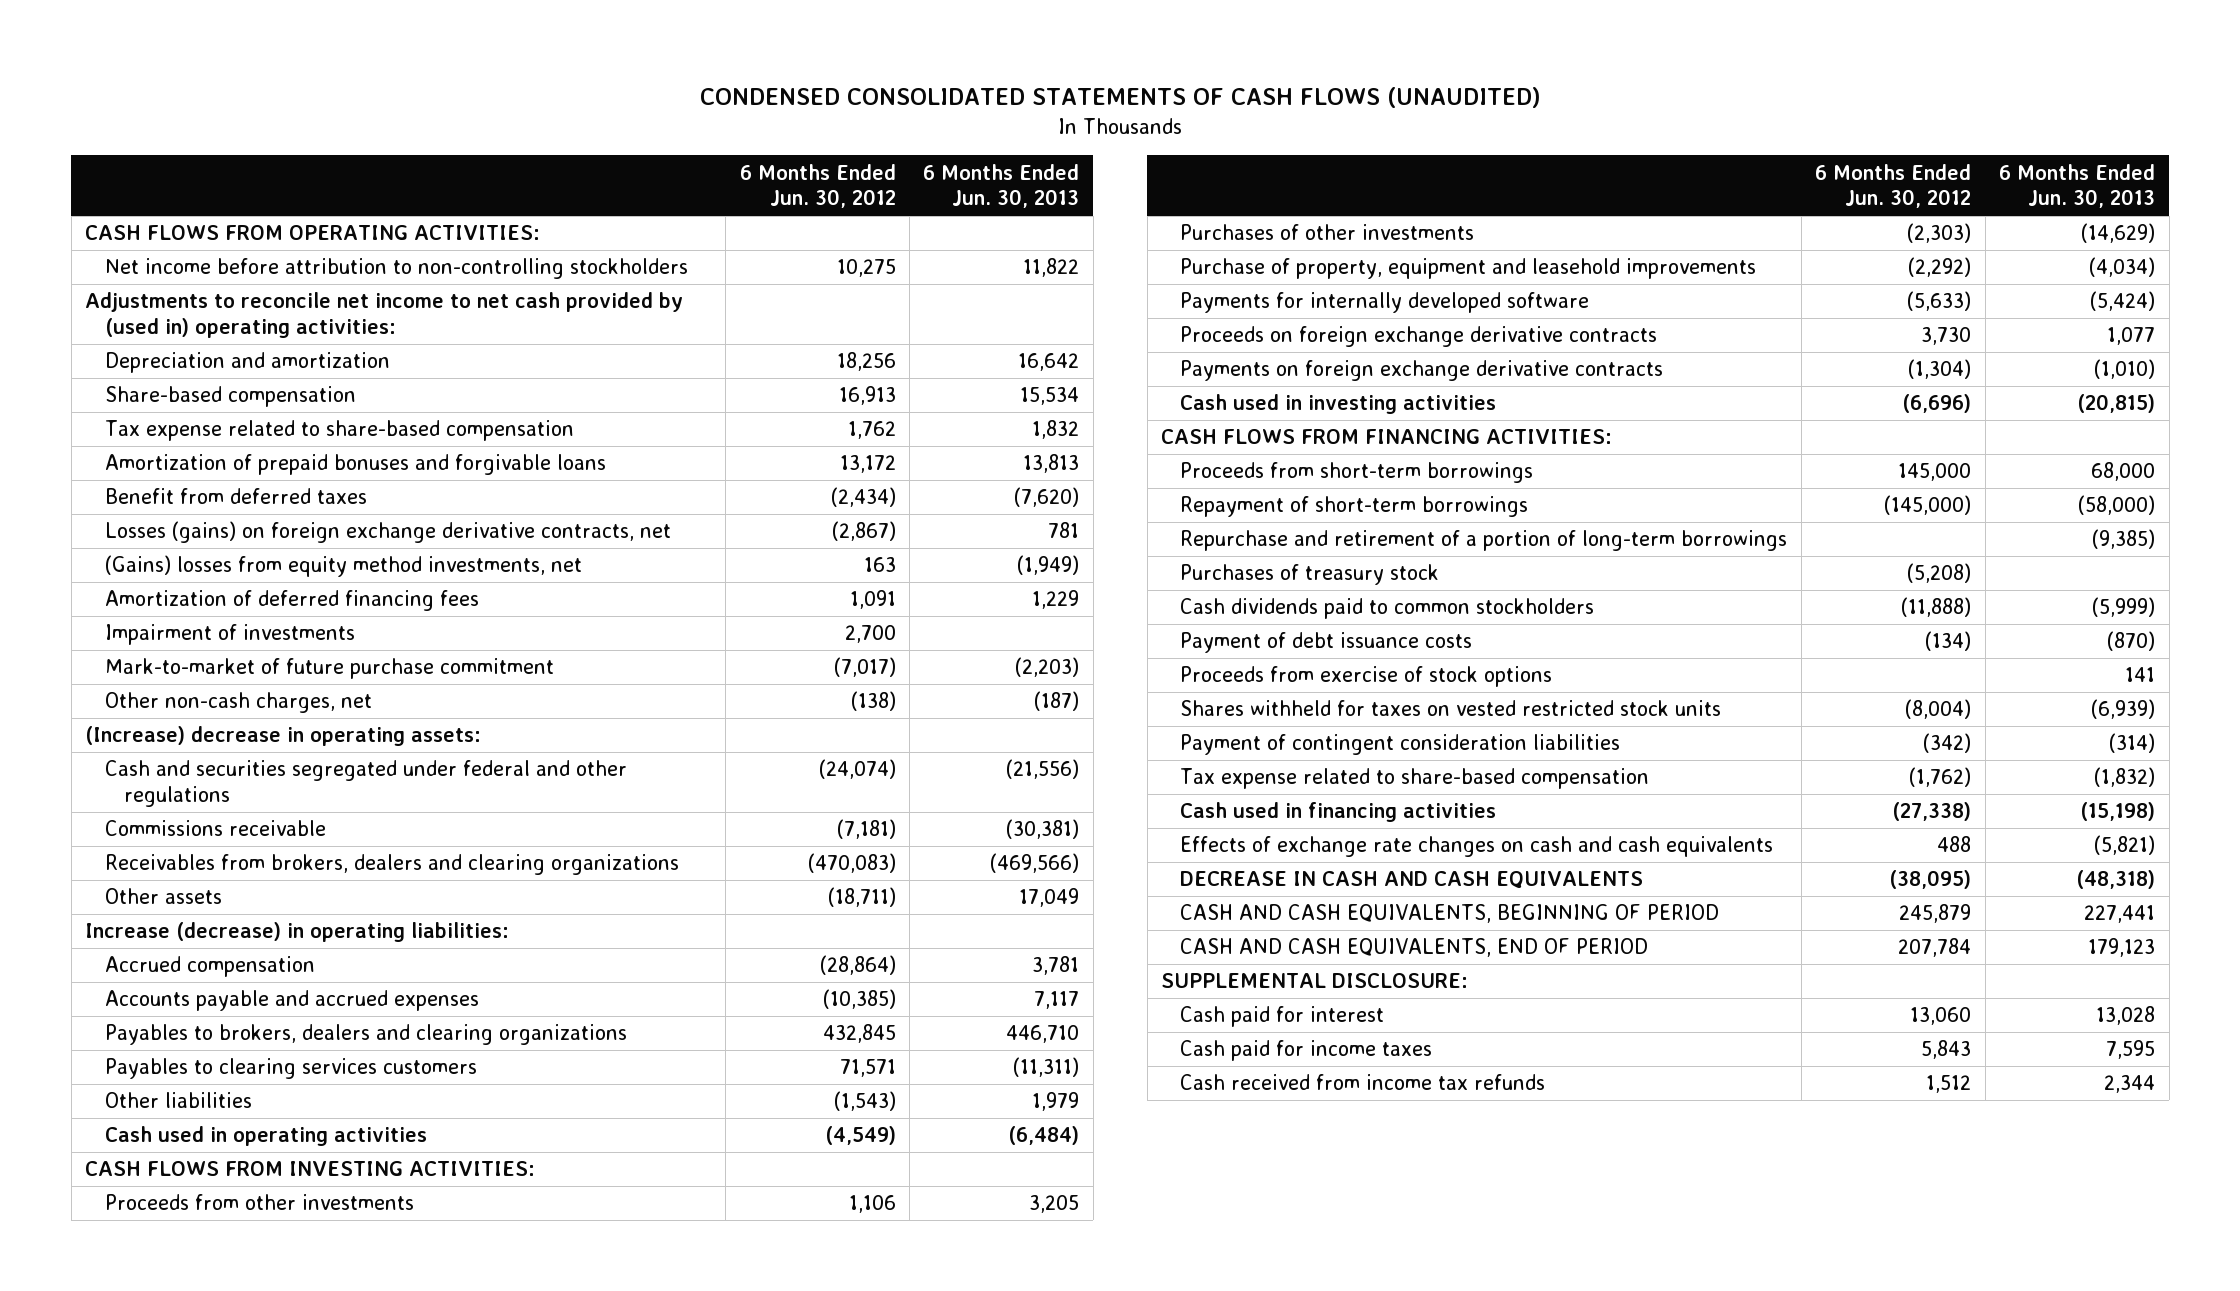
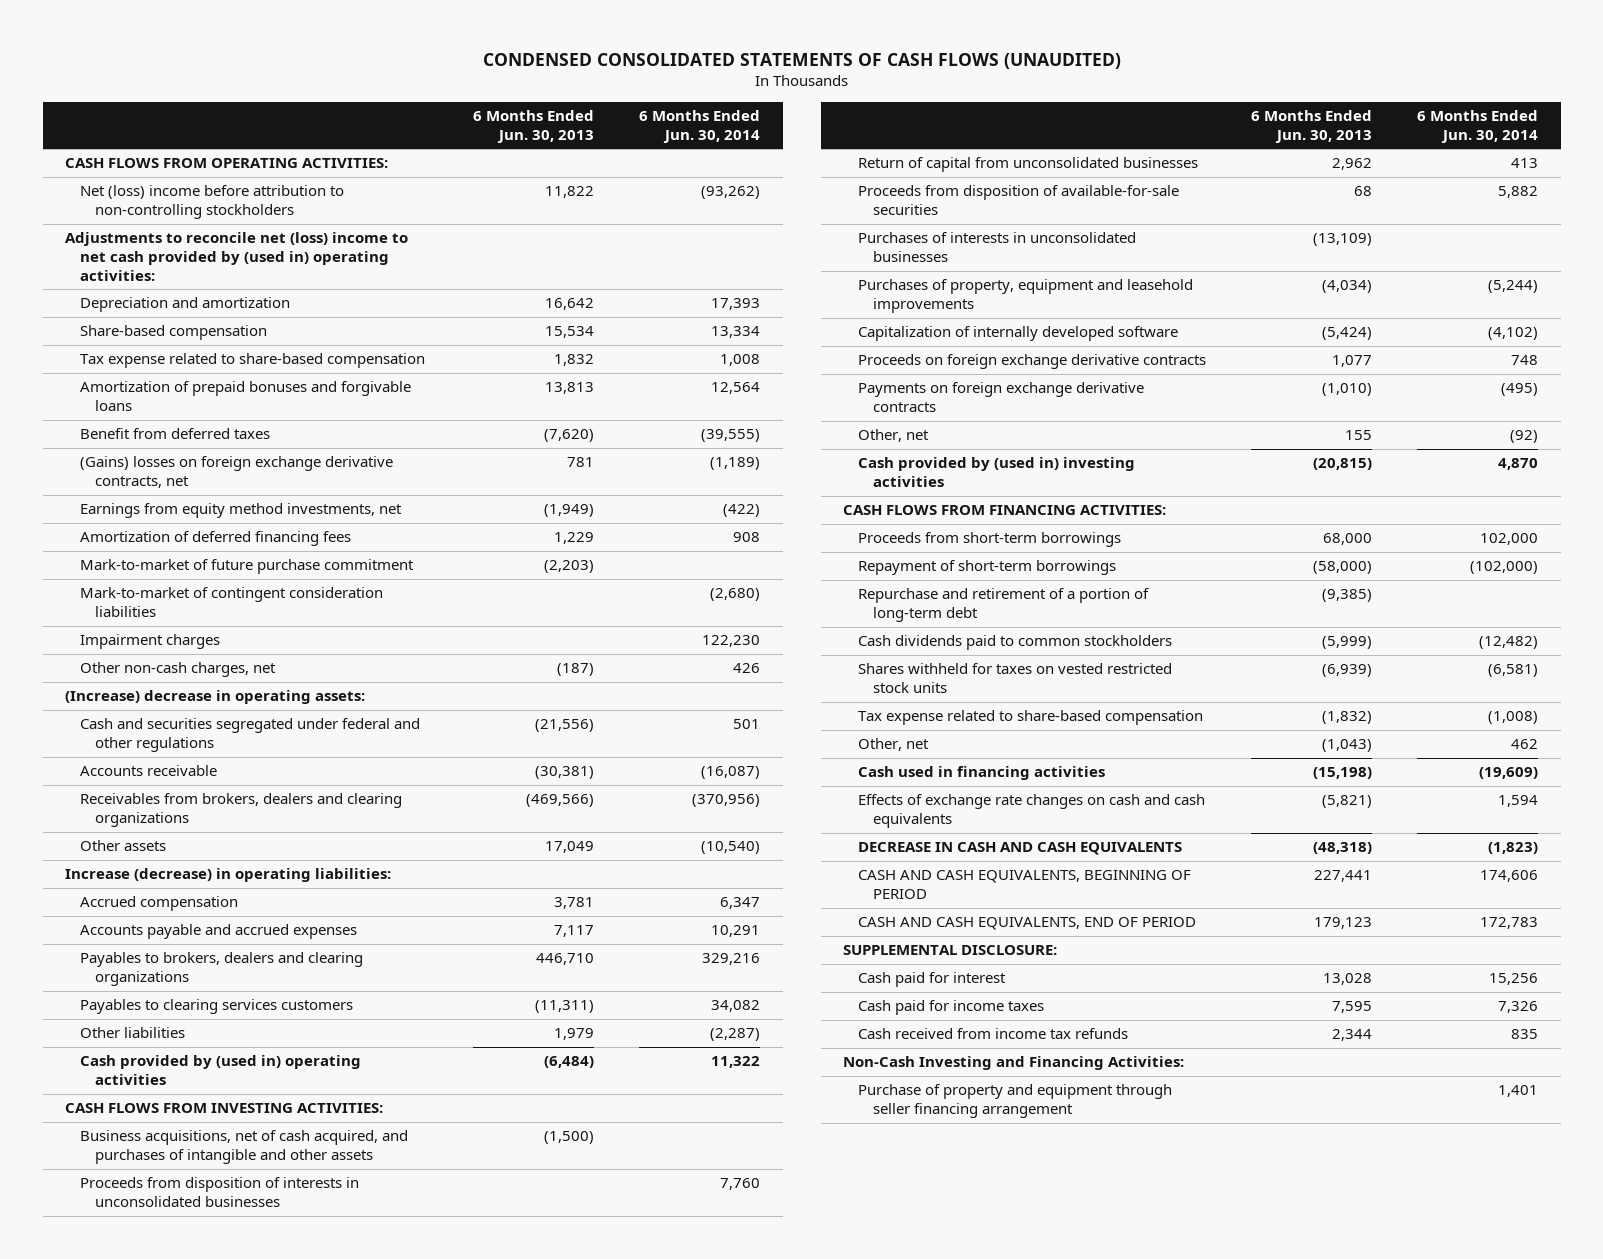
[739,163,896,209] 6 Months Ended Jun. 30, 2012 -> none
none -> [639,110,761,143] 6 Months Ended Jun. 30, 2014
[104,258,688,280] Net income before attribution to non-controlling stockholders -> [80,185,345,220] Net (loss) income before attribution to non-controlling stockholders
[85,292,684,339] Adjustments to reconcile net income to net cash provided by (used in) operating activities: -> [65,232,409,281] Adjustments to reconcile net (loss) income to net cash provided by (used in) operating activities:
[104,521,671,544] Losses (gains) on foreign exchange derivative contracts, net -> [80,456,394,489] (Gains) losses on foreign exchange derivative contracts, net
[104,555,582,578] (Gains) losses from equity method investments, net -> [80,503,403,519] Earnings from equity method investments, net
[104,624,355,646] Impairment of investments -> none
none -> [80,587,384,618] Mark-to-market of contingent consideration liabilities
none -> [80,634,221,650] Impairment charges
[104,820,326,837] Commissions receivable -> [80,765,218,777] Accounts receivable
[104,1126,427,1147] Cash used in operating activities -> [80,1055,362,1086] Cash provided by (used in) operating activities
[104,1194,414,1211] Proceeds from other investments -> none
[1180,224,1475,241] Purchases of other investments -> none
none -> [80,1130,409,1165] Business acquisitions, net of cash acquired, and purchases of intangible and other assets
none -> [80,1177,360,1208] Proceeds from disposition of interests in unconsolidated businesses
none -> [858,157,1199,173] Return of capital from unconsolidated businesses
none -> [858,185,1180,216] Proceeds from disposition of available-for-sale securities
none -> [858,232,1137,263] Purchases of interests in unconsolidated businesses
[1180,258,1757,280] Purchase of property, equipment and leasehold improvements -> [858,279,1194,314] Purchases of property, equipment and leasehold improvements
[1180,292,1590,314] Payments for internally developed software -> [858,326,1179,342] Capitalization of internally developed software
none -> [858,429,930,443] Other, net
[1180,394,1497,415] Cash used in investing activities -> [858,457,1136,488] Cash provided by (used in) investing activities
[1180,564,1440,586] Purchases of treasury stock -> none
[1180,530,1788,552] Repurchase and retirement of a portion of long-term borrowings -> [858,588,1150,623] Repurchase and retirement of a portion of long-term debt
[1180,632,1473,654] Payment of debt issuance costs -> none
[1180,666,1553,688] Proceeds from exercise of stock options -> none
[1180,734,1621,756] Payment of contingent consideration liabilities -> none
none -> [858,738,930,752] Other, net
none -> [843,1056,1185,1071] Non-Cash Investing and Financing Activities:
none -> [858,1084,1173,1119] Purchase of property and equipment through seller financing arrangement

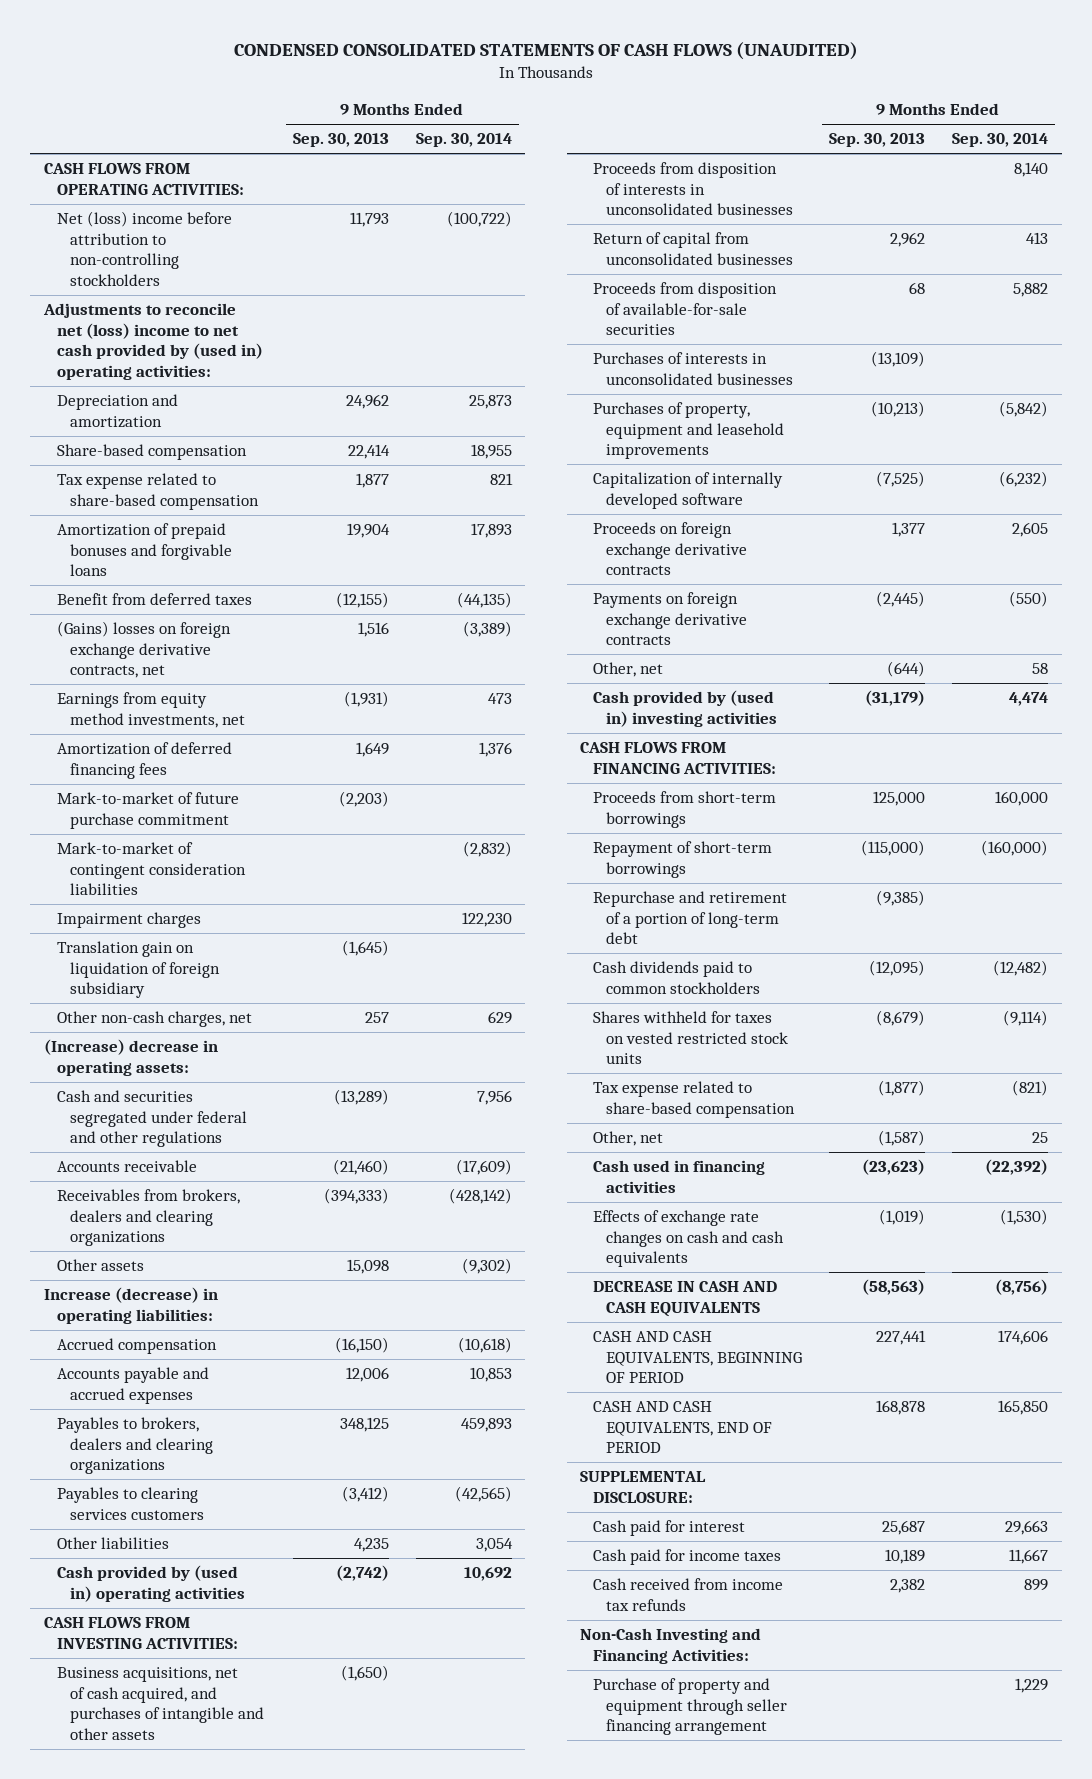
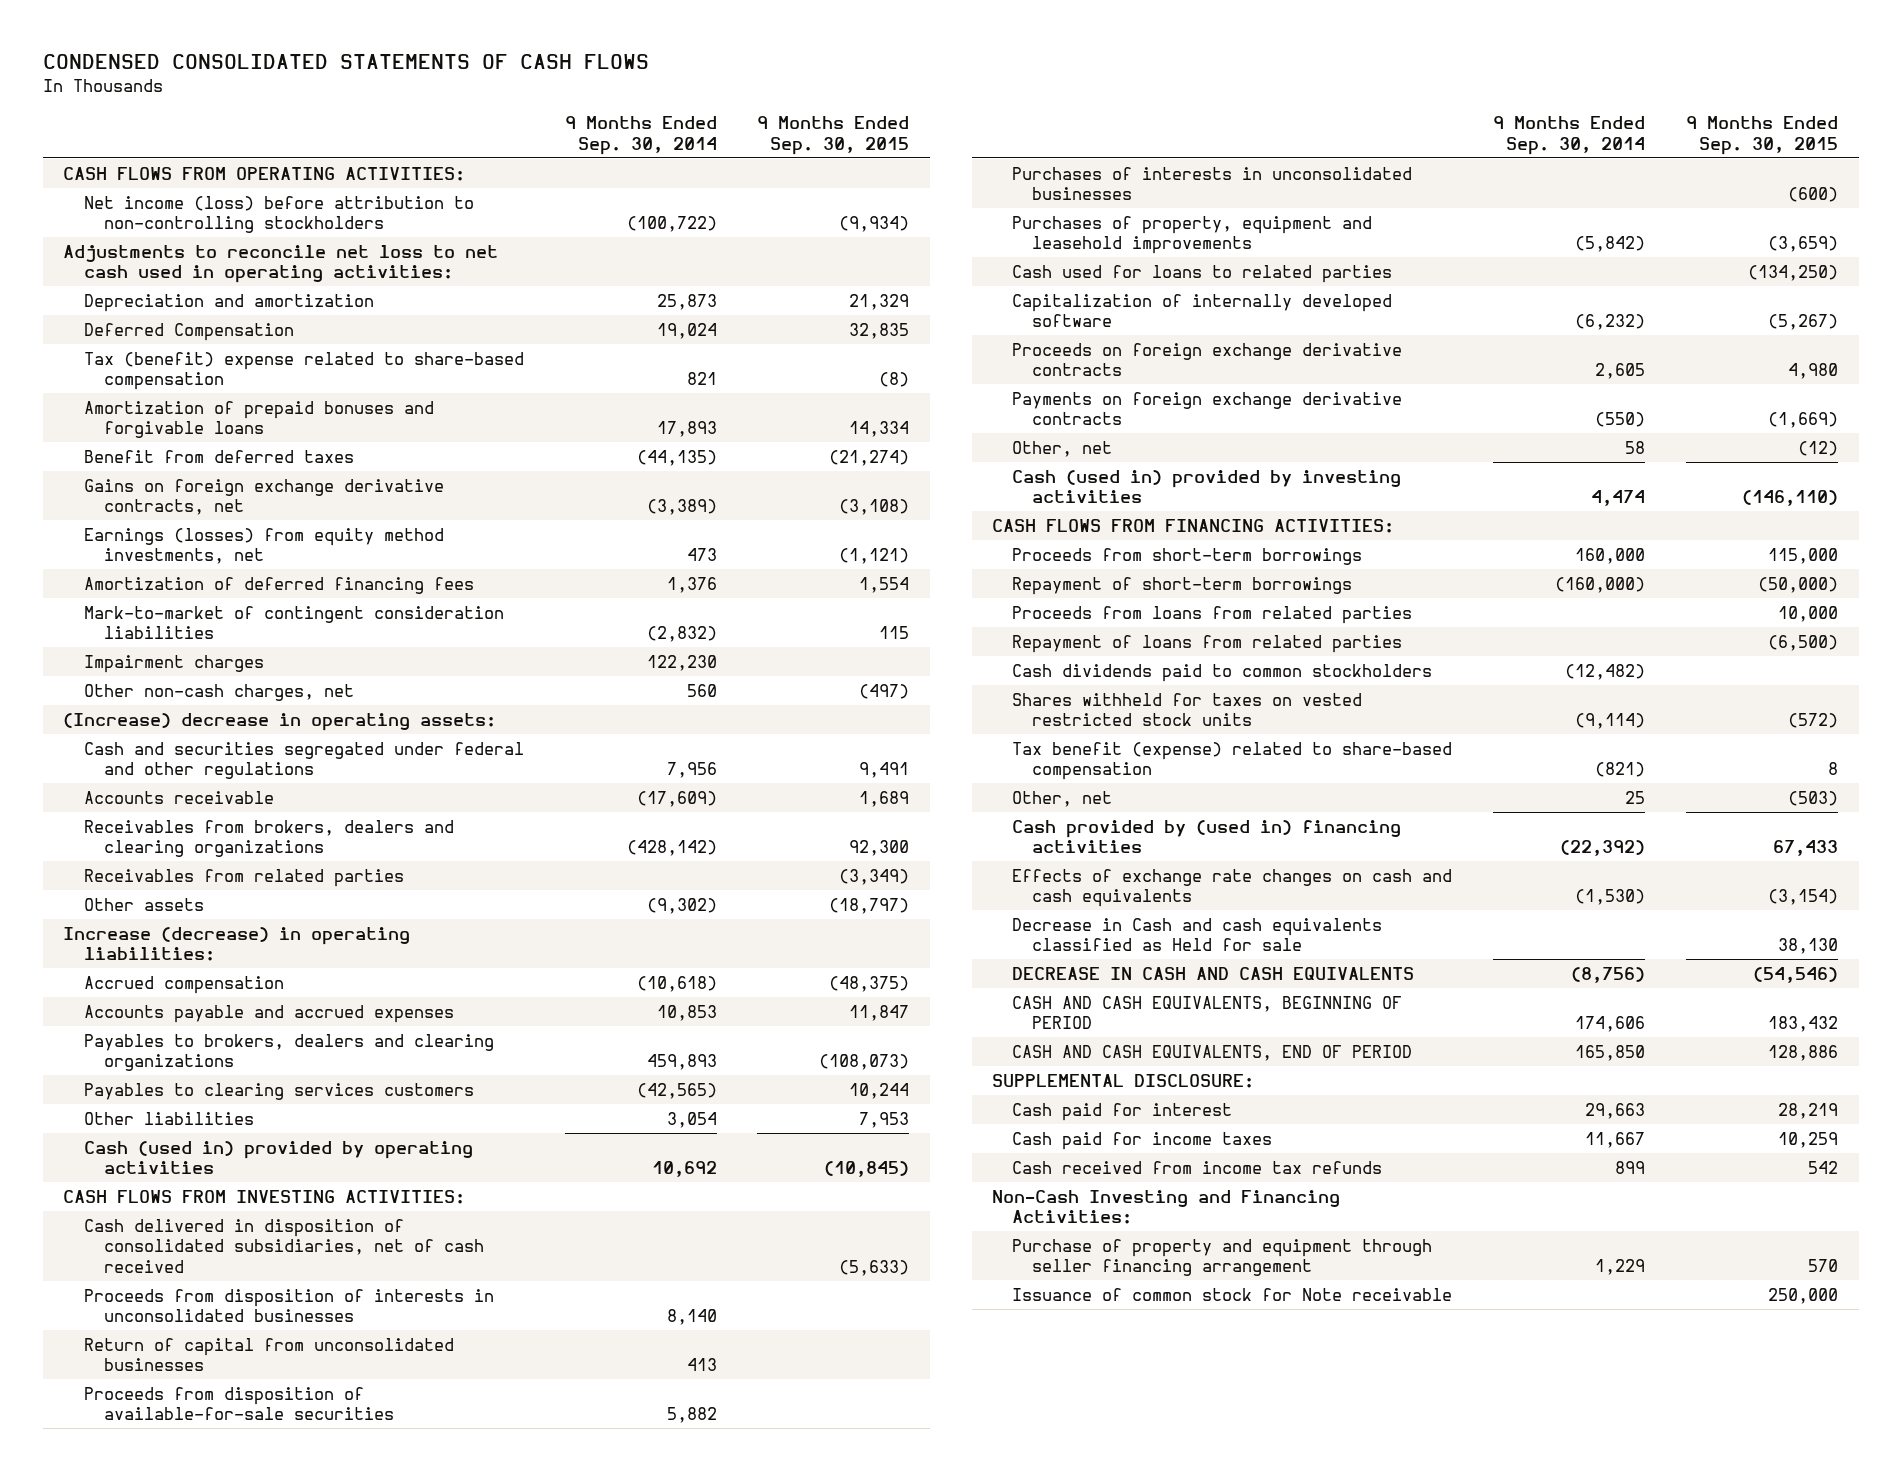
[234,42,859,61] CONDENSED CONSOLIDATED STATEMENTS OF CASH FLOWS (UNAUDITED) -> [43,53,650,69] CONDENSED CONSOLIDATED STATEMENTS OF CASH FLOWS
[292,133,389,148] Sep. 30, 2013 -> none
none -> [757,115,910,155] 9 Months Ended Sep. 30, 2015
[56,211,232,286] Net (loss) income before attribution to non-controlling stockholders -> [83,195,474,234] Net income (loss) before attribution to non-controlling stockholders
[43,303,263,380] Adjustments to reconcile net (loss) income to net cash provided by (used in) operating activities: -> [63,244,499,284] Adjustments to reconcile net loss to net cash used in operating activities:
[56,444,247,461] Share-based compensation -> none
none -> [83,322,294,341] Deferred Compensation
[56,473,259,510] Tax expense related to share-based compensation -> [83,351,524,391] Tax (benefit) expense related to share-based compensation
[56,621,231,679] (Gains) losses on foreign exchange derivative contracts, net -> [83,478,444,516] Gains on foreign exchange derivative contracts, net
[56,692,245,728] Earnings from equity method investments, net -> [83,527,444,565] Earnings (losses) from equity method investments, net
[56,792,239,829] Mark-to-market of future purchase commitment -> none
[56,941,220,999] Translation gain on liquidation of foreign subsidiary -> none
[487,1011,512,1025] 629 -> [686,683,717,697] 560
none -> [83,868,404,887] Receivables from related parties
[56,1565,245,1602] Cash provided by (used in) operating activities -> [83,1140,473,1175] Cash (used in) provided by operating activities
[56,1667,264,1740] Business acquisitions, net of cash acquired, and purchases of intangible and other assets -> none
none -> [83,1218,484,1274] Cash delivered in disposition of consolidated subsidiaries, net of cash received
none -> [1012,264,1393,283] Cash used for loans to related parties
[592,690,777,727] Cash provided by (used in) investing activities -> [1012,469,1402,504] Cash (used in) provided by investing activities
[592,891,787,945] Repurchase and retirement of a portion of long-term debt -> none
none -> [1012,605,1413,624] Proceeds from loans from related parties
none -> [1012,634,1403,653] Repayment of loans from related parties
[592,1081,795,1118] Tax expense related to share-based compensation -> [1012,741,1453,781] Tax benefit (expense) related to share-based compensation
[592,1160,765,1193] Cash used in financing activities -> [1012,819,1402,854] Cash provided by (used in) financing activities
none -> [1012,917,1383,952] Decrease in Cash and cash equivalents classified as Held for sale
none -> [1012,1287,1453,1301] Issuance of common stock for Note receivable

